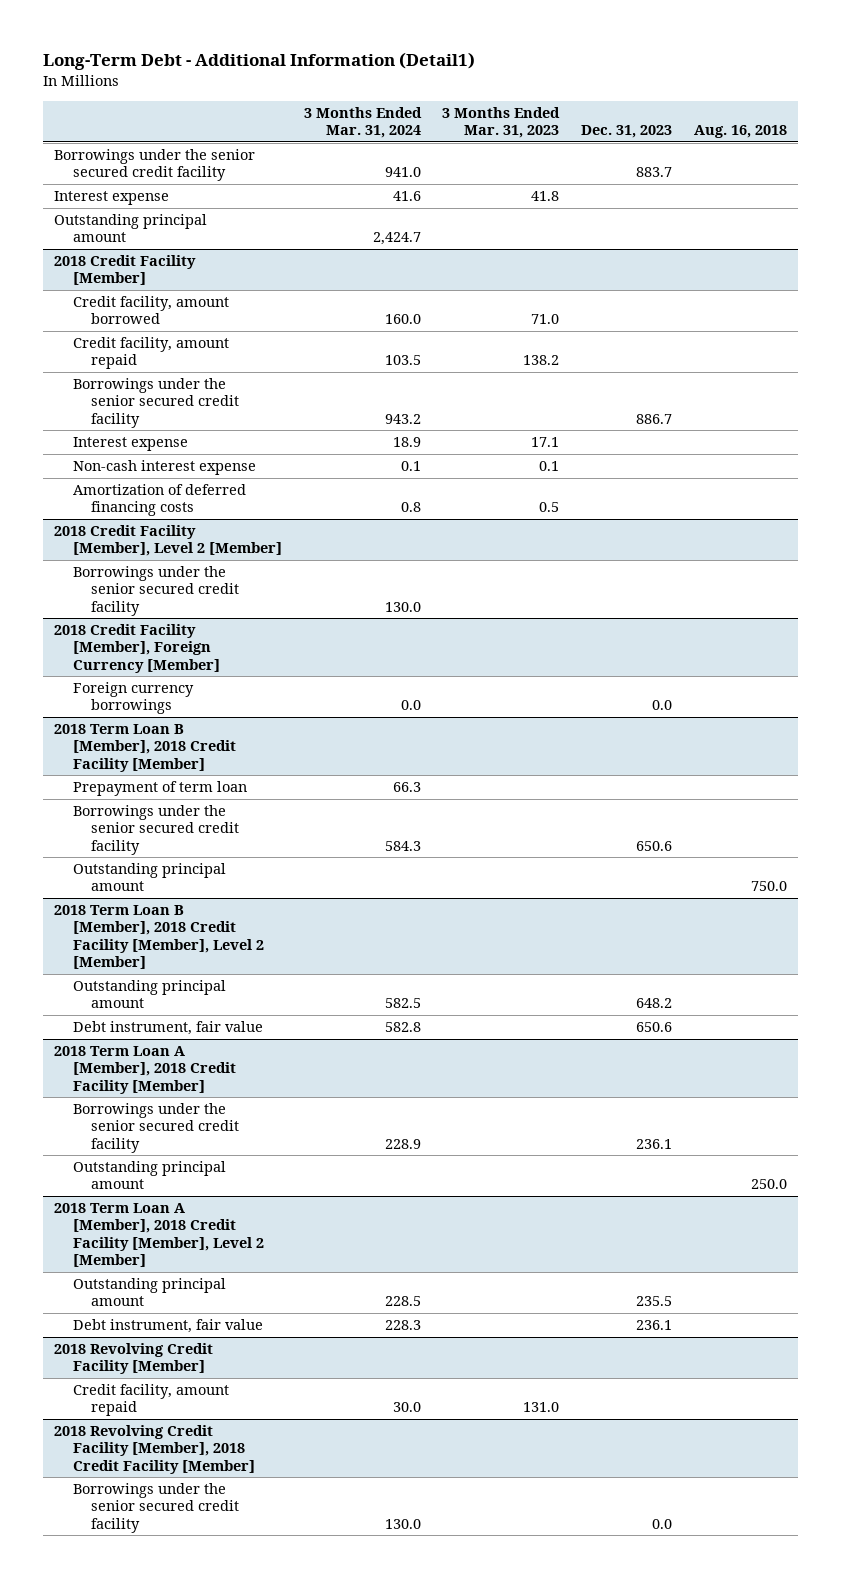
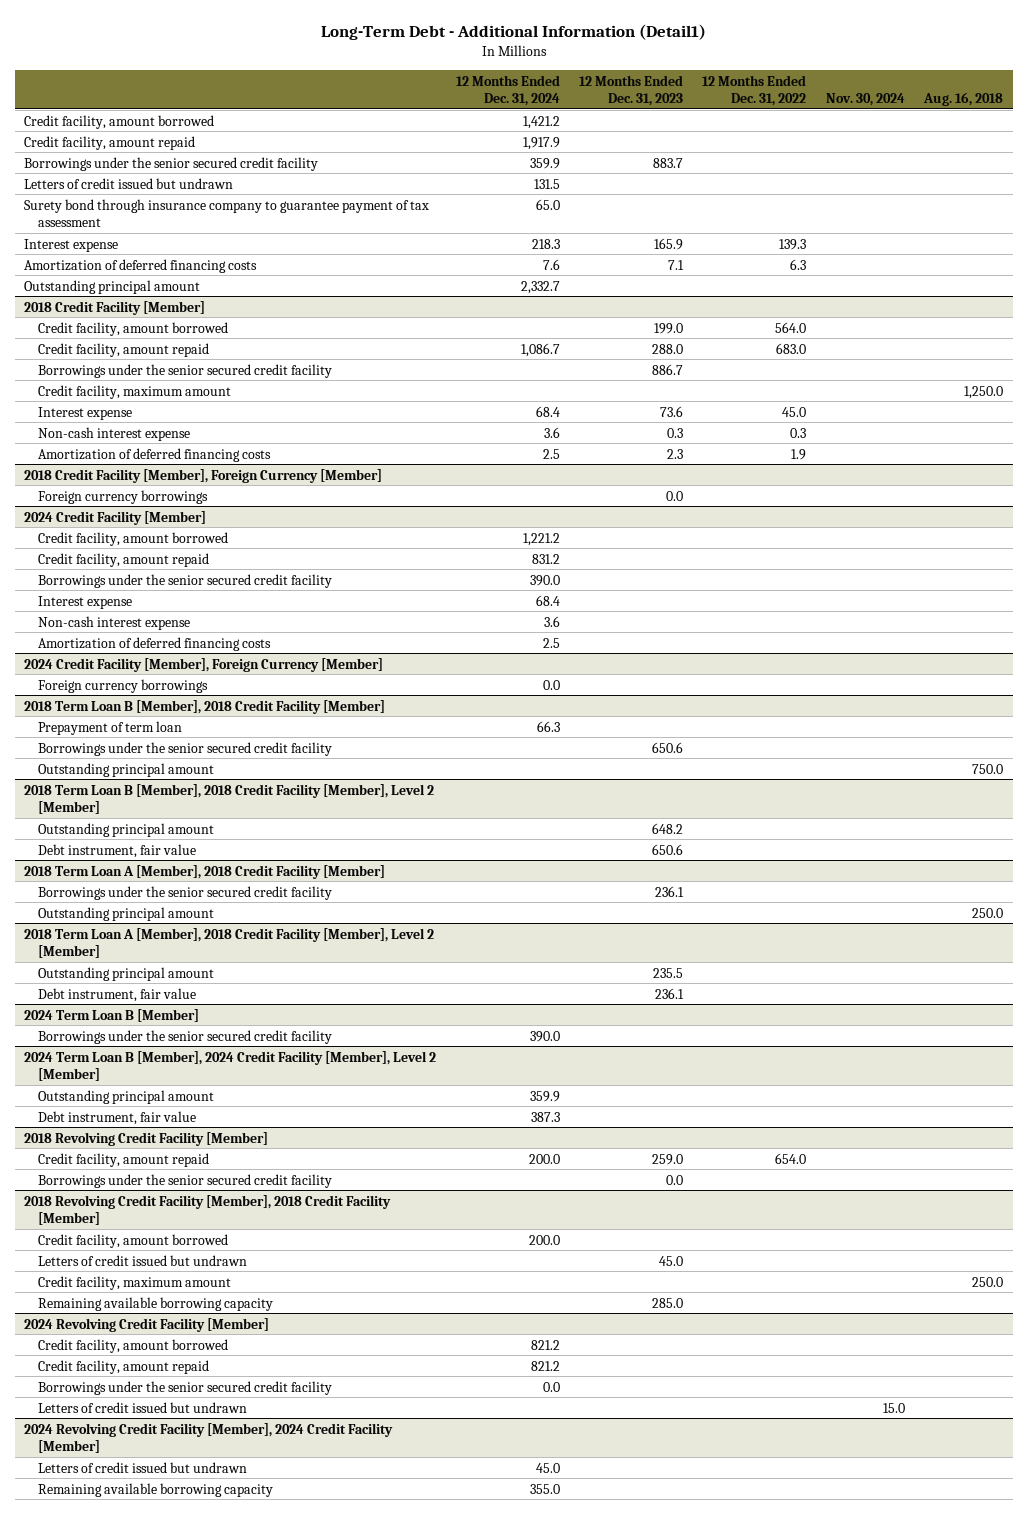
[303,107,422,139] 3 Months Ended Mar. 31, 2024 -> none
[442,107,561,139] 3 Months Ended Mar. 31, 2023 -> none
[581,125,673,139] Dec. 31, 2023 -> none
none -> [455,74,560,106] 12 Months Ended Dec. 31, 2024
none -> [579,74,684,106] 12 Months Ended Dec. 31, 2023
none -> [702,74,807,106] 12 Months Ended Dec. 31, 2022
none -> [825,92,905,106] Nov. 30, 2024
none -> [24,114,215,129] Credit facility, amount borrowed
none -> [24,135,196,150] Credit facility, amount repaid
none -> [24,177,234,189] Letters of credit issued but undrawn
none -> [24,198,430,227] Surety bond through insurance company to guarantee payment of tax assessment
none -> [24,258,258,273] Amortization of deferred financing costs
none -> [37,384,231,399] Credit facility, maximum amount
[54,525,282,557] 2018 Credit Facility [Member], Level 2 [Member] -> none
[72,566,240,616] Borrowings under the senior secured credit facility -> none
none -> [24,510,207,525] 2024 Credit Facility [Member]
none -> [37,531,228,546] Credit facility, amount borrowed
none -> [37,552,209,567] Credit facility, amount repaid
none -> [37,573,332,588] Borrowings under the senior secured credit facility
none -> [37,595,132,609] Interest expense
none -> [37,615,190,630] Non-cash interest expense
none -> [37,636,271,651] Amortization of deferred financing costs
none -> [24,657,384,672] 2024 Credit Facility [Member], Foreign Currency [Member]
none -> [37,678,208,693] Foreign currency borrowings
none -> [24,1008,200,1022] 2024 Term Loan B [Member]
none -> [37,1029,332,1044] Borrowings under the senior secured credit facility
none -> [24,1050,437,1081] 2024 Term Loan B [Member], 2024 Credit Facility [Member], Level 2 [Member]
none -> [37,1089,214,1104] Outstanding principal amount
none -> [37,1110,196,1125] Debt instrument, fair value
none -> [37,1173,332,1188] Borrowings under the senior secured credit facility
[72,1483,240,1533] Borrowings under the senior secured credit facility -> none
none -> [37,1233,228,1248] Credit facility, amount borrowed
none -> [37,1254,247,1266] Letters of credit issued but undrawn
none -> [37,1275,231,1290] Credit facility, maximum amount
none -> [37,1296,273,1311] Remaining available borrowing capacity
none -> [24,1317,270,1332] 2024 Revolving Credit Facility [Member]
none -> [37,1338,228,1353] Credit facility, amount borrowed
none -> [37,1359,209,1374] Credit facility, amount repaid
none -> [37,1380,332,1395] Borrowings under the senior secured credit facility
none -> [37,1401,247,1413] Letters of credit issued but undrawn
none -> [24,1422,394,1453] 2024 Revolving Credit Facility [Member], 2024 Credit Facility [Member]
none -> [37,1461,247,1473] Letters of credit issued but undrawn
none -> [37,1482,273,1497] Remaining available borrowing capacity

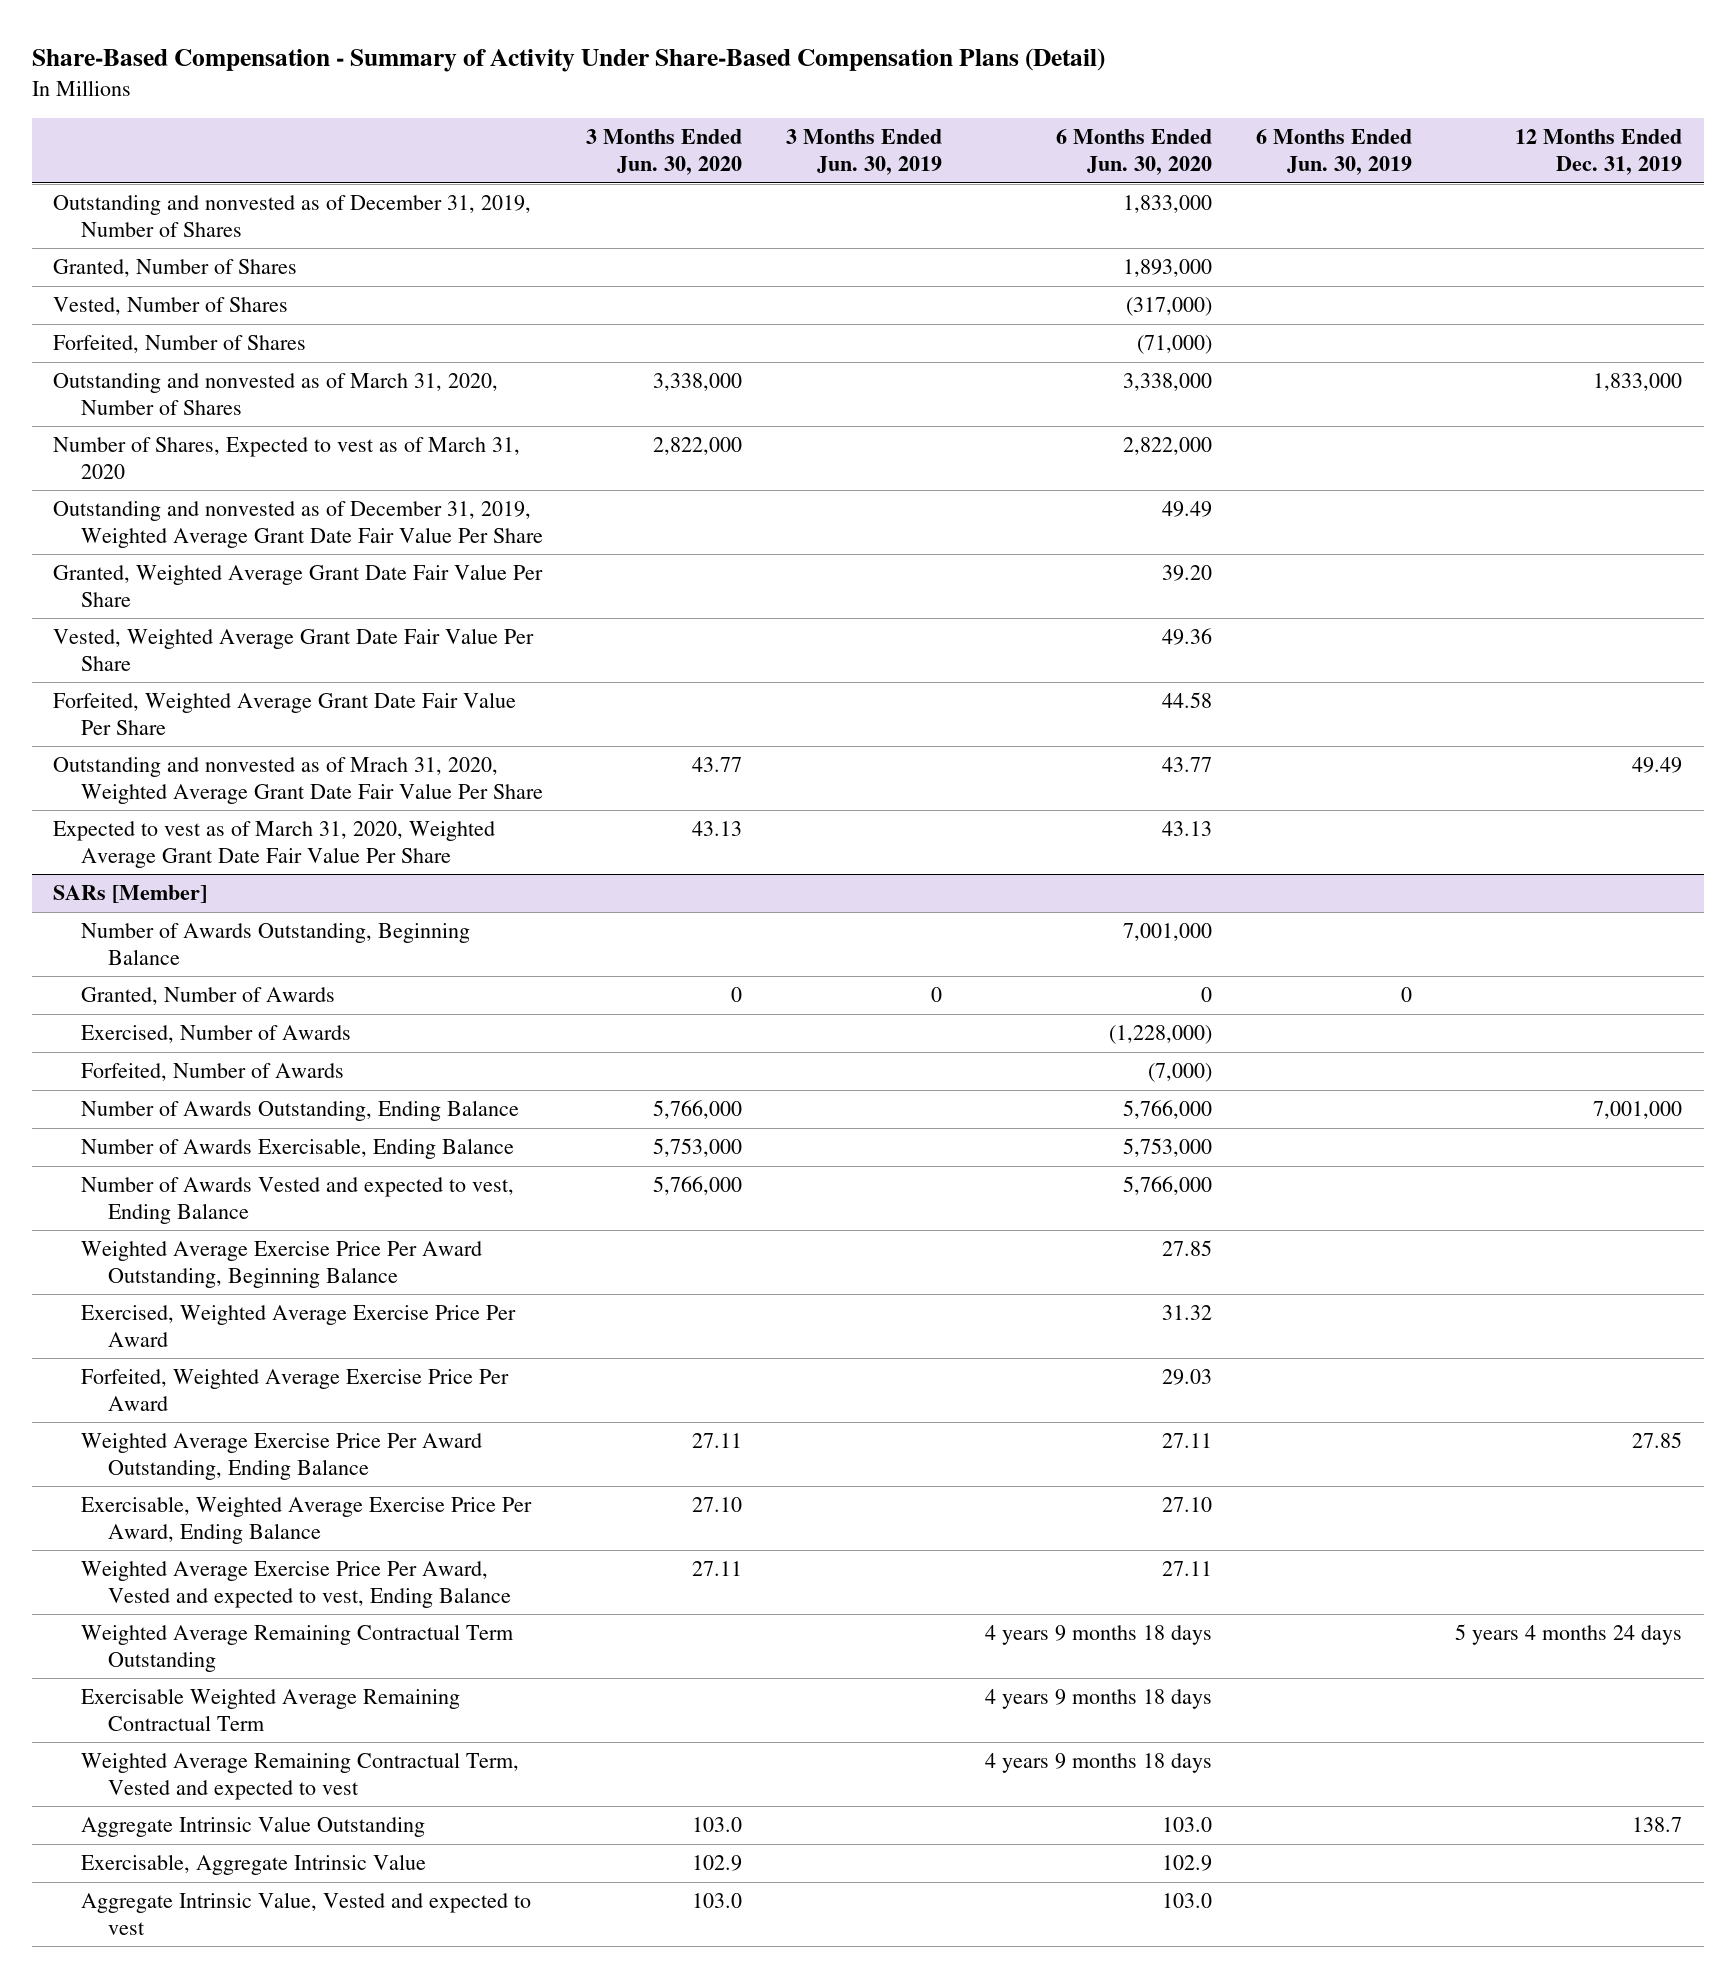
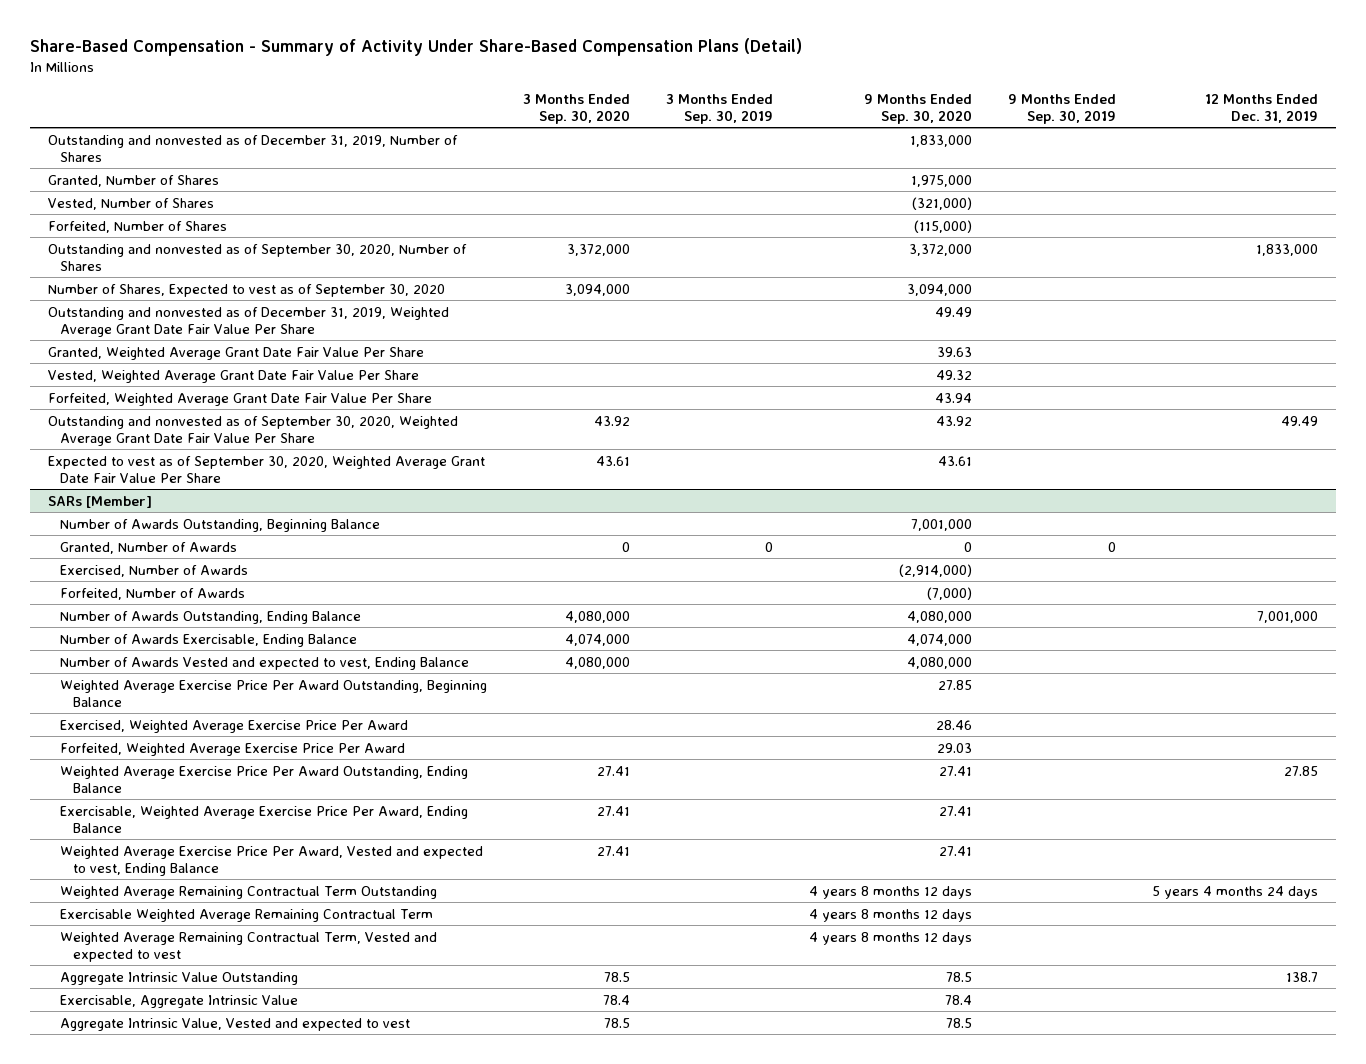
[586,129,743,175] 3 Months Ended Jun. 30, 2020 -> none
[785,129,942,175] 3 Months Ended Jun. 30, 2019 -> none
[1056,129,1213,175] 6 Months Ended Jun. 30, 2020 -> none
[1255,129,1412,175] 6 Months Ended Jun. 30, 2019 -> none
none -> [523,93,631,124] 3 Months Ended Sep. 30, 2020
none -> [666,93,774,124] 3 Months Ended Sep. 30, 2019
none -> [864,93,973,124] 9 Months Ended Sep. 30, 2020
none -> [1008,93,1117,124] 9 Months Ended Sep. 30, 2019
[53,373,499,415] Outstanding and nonvested as of March 31, 2020, Number of Shares -> [47,243,467,271] Outstanding and nonvested as of September 30, 2020, Number of Shares
[53,437,521,479] Number of Shares, Expected to vest as of March 31, 2020 -> [47,283,445,297] Number of Shares, Expected to vest as of September 30, 2020
[53,757,543,804] Outstanding and nonvested as of Mrach 31, 2020, Weighted Average Grant Date Fair Value Per Share -> [47,415,458,446] Outstanding and nonvested as of September 30, 2020, Weighted Average Grant Date Fair Value Per Share
[53,821,496,868] Expected to vest as of March 31, 2020, Weighted Average Grant Date Fair Value Per Share -> [47,455,485,483] Expected to vest as of September 30, 2020, Weighted Average Grant Date Fair Value Per Share

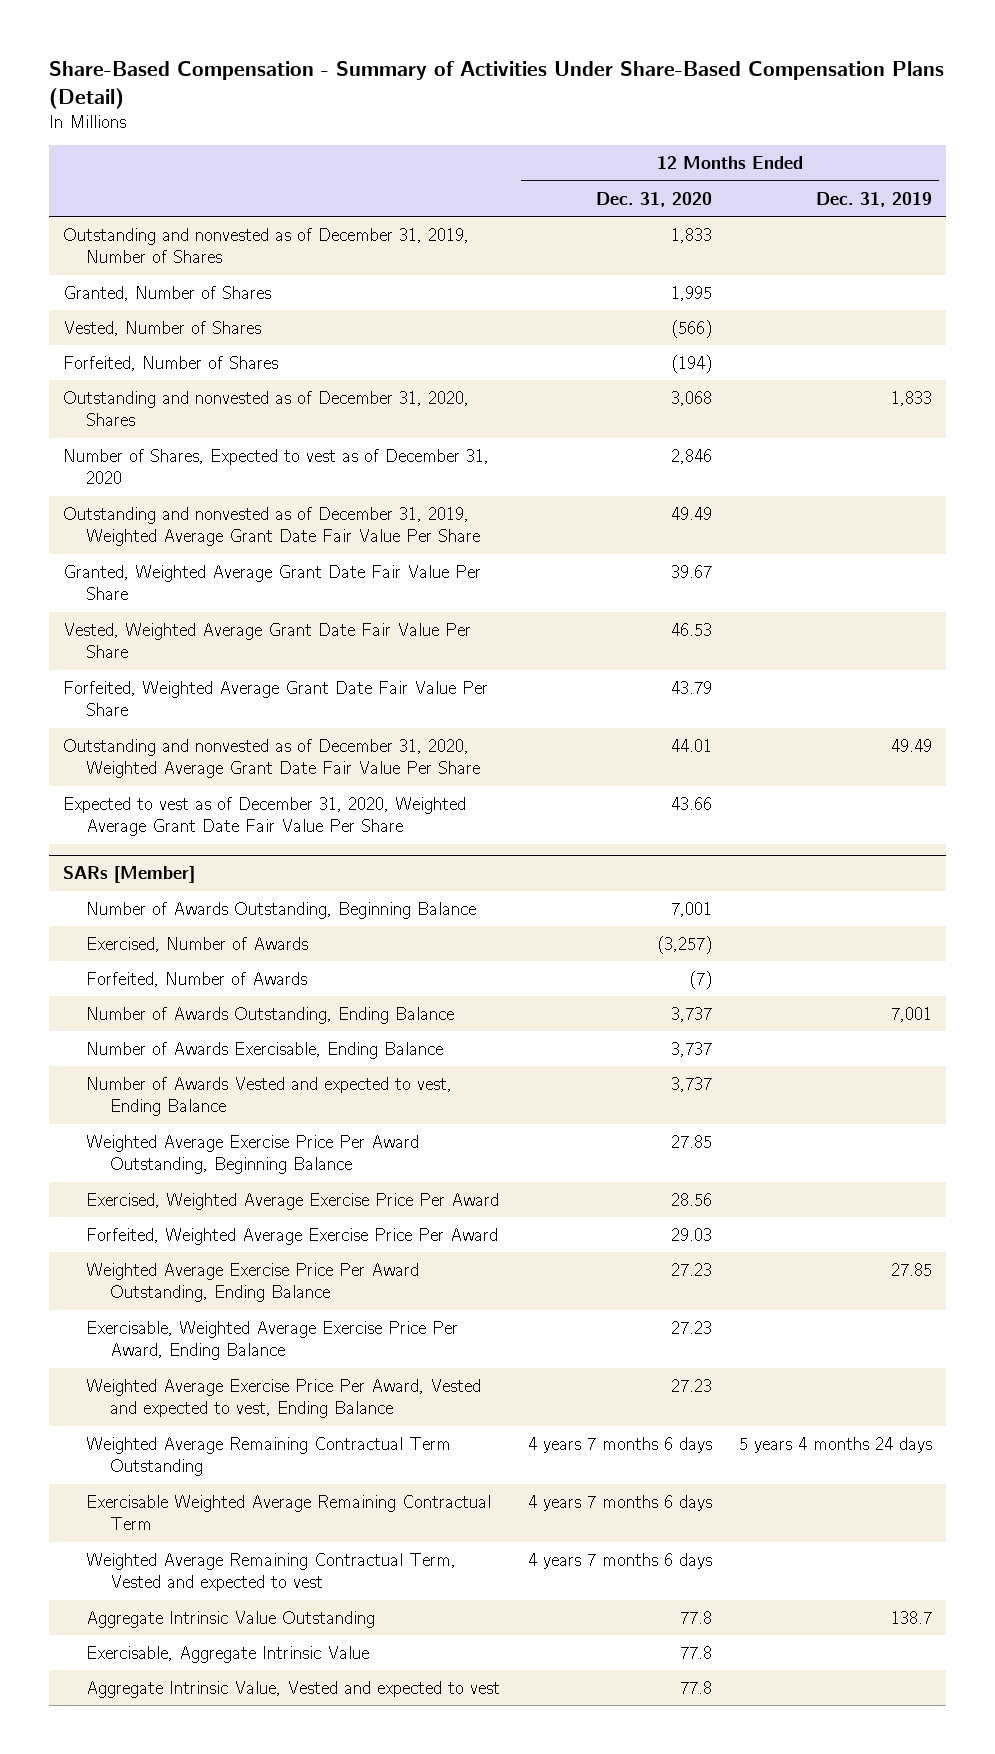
[29,38,802,57] Share-Based Compensation - Summary of Activity Under Share-Based Compensation Plans (Detail) -> [48,61,944,109] Share-Based Compensation - Summary of Activities Under Share-Based Compensation Plans (Detail)
[523,93,631,124] 3 Months Ended Sep. 30, 2020 -> none
[666,93,774,124] 3 Months Ended Sep. 30, 2019 -> none
[864,93,973,124] 9 Months Ended Sep. 30, 2020 -> none
[1008,93,1117,124] 9 Months Ended Sep. 30, 2019 -> none
none -> [595,191,712,207] Dec. 31, 2020
[47,243,467,271] Outstanding and nonvested as of September 30, 2020, Number of Shares -> [62,390,469,426] Outstanding and nonvested as of December 31, 2020, Shares
[1256,243,1319,256] 1,833,000 -> [891,390,933,406] 1,833
[47,283,445,297] Number of Shares, Expected to vest as of September 30, 2020 -> [62,448,489,484] Number of Shares, Expected to vest as of December 31, 2020
[47,415,458,446] Outstanding and nonvested as of September 30, 2020, Weighted Average Grant Date Fair Value Per Share -> [62,738,481,778] Outstanding and nonvested as of December 31, 2020, Weighted Average Grant Date Fair Value Per Share
[47,455,485,483] Expected to vest as of September 30, 2020, Weighted Average Grant Date Fair Value Per Share -> [62,796,466,836] Expected to vest as of December 31, 2020, Weighted Average Grant Date Fair Value Per Share
[60,541,238,554] Granted, Number of Awards -> none
[1257,610,1319,623] 7,001,000 -> [891,1006,933,1022] 7,001

